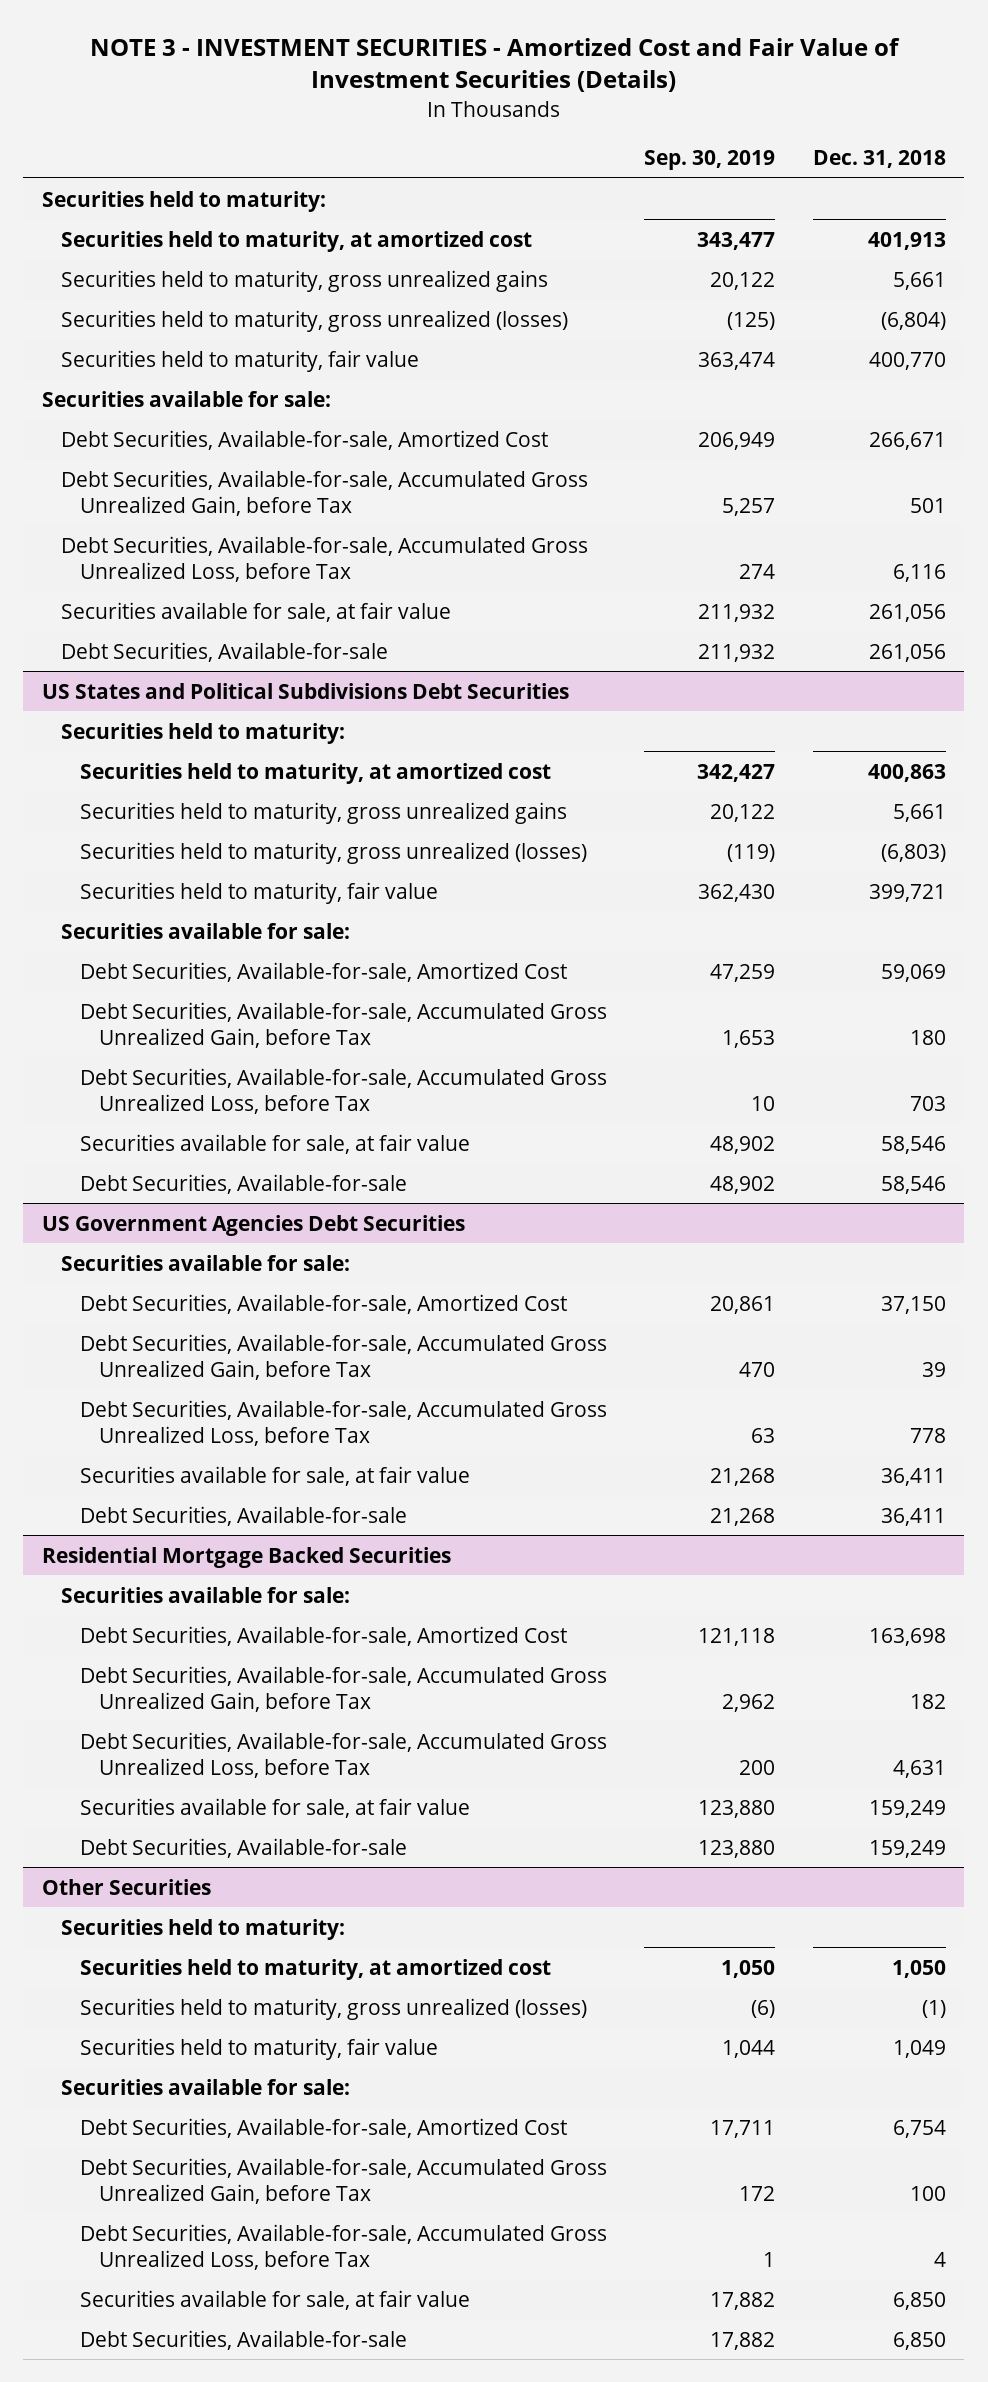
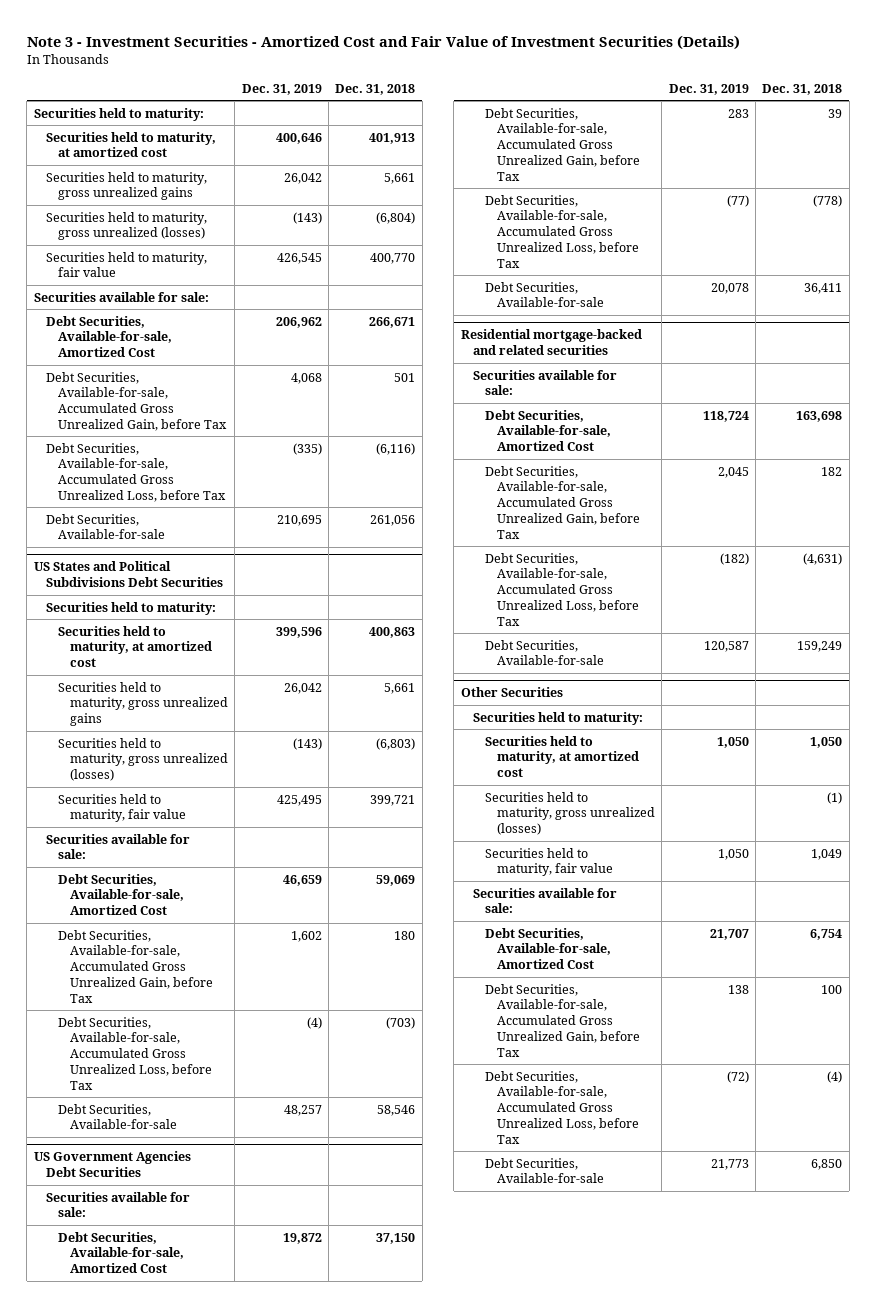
[89,37,900,93] NOTE 3 - INVESTMENT SECURITIES - Amortized Cost and Fair Value of Investment Securities (Details) -> [26,34,740,50] Note 3 - Investment Securities - Amortized Cost and Fair Value of Investment Securities (Details)
[644,150,776,171] Sep. 30, 2019 -> none
none -> [241,83,322,95] Dec. 31, 2019
[60,601,451,622] Securities available for sale, at fair value -> none
[892,563,946,582] 6,116 -> [376,442,416,455] (6,116)
[80,1133,471,1154] Securities available for sale, at fair value -> none
[909,1095,946,1111] 703 -> [386,1016,416,1029] (703)
[80,1465,471,1486] Securities available for sale, at fair value -> none
[909,1427,946,1443] 778 -> [813,194,843,207] (778)
[41,1546,451,1568] Residential Mortgage Backed Securities -> [460,329,642,356] Residential mortgage-backed and related securities
[80,1797,471,1818] Securities available for sale, at fair value -> none
[892,1759,946,1778] 4,631 -> [803,552,843,565] (4,631)
[80,2289,471,2310] Securities available for sale, at fair value -> none
[933,2251,946,2267] 4 -> [827,1070,843,1083] (4)

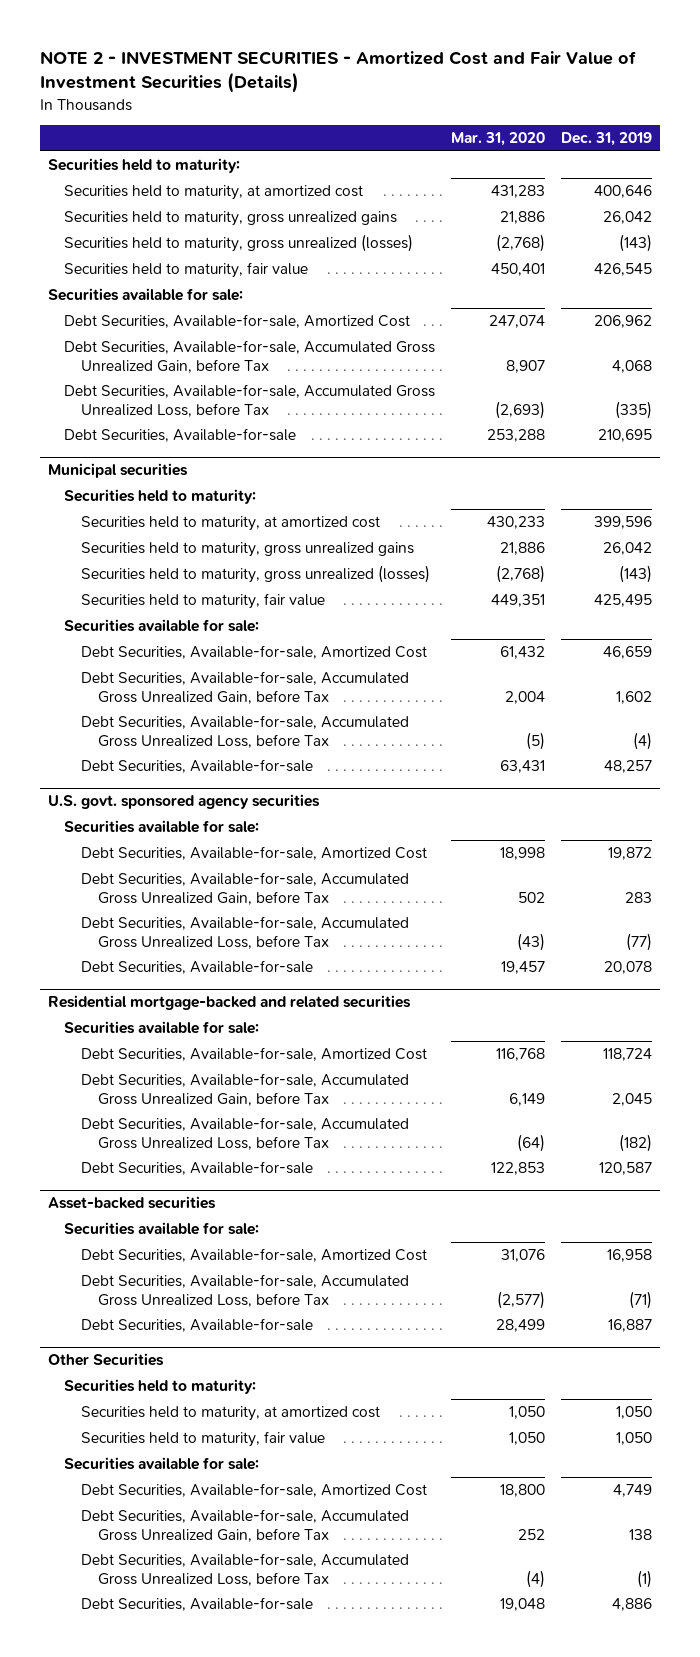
[26,34,740,50] Note 3 - Investment Securities - Amortized Cost and Fair Value of Investment Securities (Details) -> [39,51,636,94] NOTE 2 - INVESTMENT SECURITIES - Amortized Cost and Fair Value of Investment Securities (Details)
[335,83,416,95] Dec. 31, 2018 -> none
none -> [451,132,546,147] Mar. 31, 2020
[33,561,223,588] US States and Political Subdivisions Debt Securities -> [47,463,188,479] Municipal securities
[33,1151,191,1178] US Government Agencies Debt Securities -> [47,794,320,810] U.S. govt. sponsored agency securities
none -> [47,1196,216,1210] Asset-backed securities
none -> [64,1222,260,1236] Securities available for sale:
none -> [81,1248,428,1263] Debt Securities, Available-for-sale, Amortized Cost
none -> [81,1274,410,1307] Debt Securities, Available-for-sale, Accumulated Gross Unrealized Loss, before Tax
none -> [81,1318,314,1333] Debt Securities, Available-for-sale
[484,791,655,836] Securities held to maturity, gross unrealized (losses) -> none
[709,928,749,940] 21,707 -> [613,1484,653,1498] 4,749
[726,1070,749,1083] (72) -> [637,1569,653,1588] (1)
[710,1158,749,1170] 21,773 -> [612,1598,653,1612] 4,886

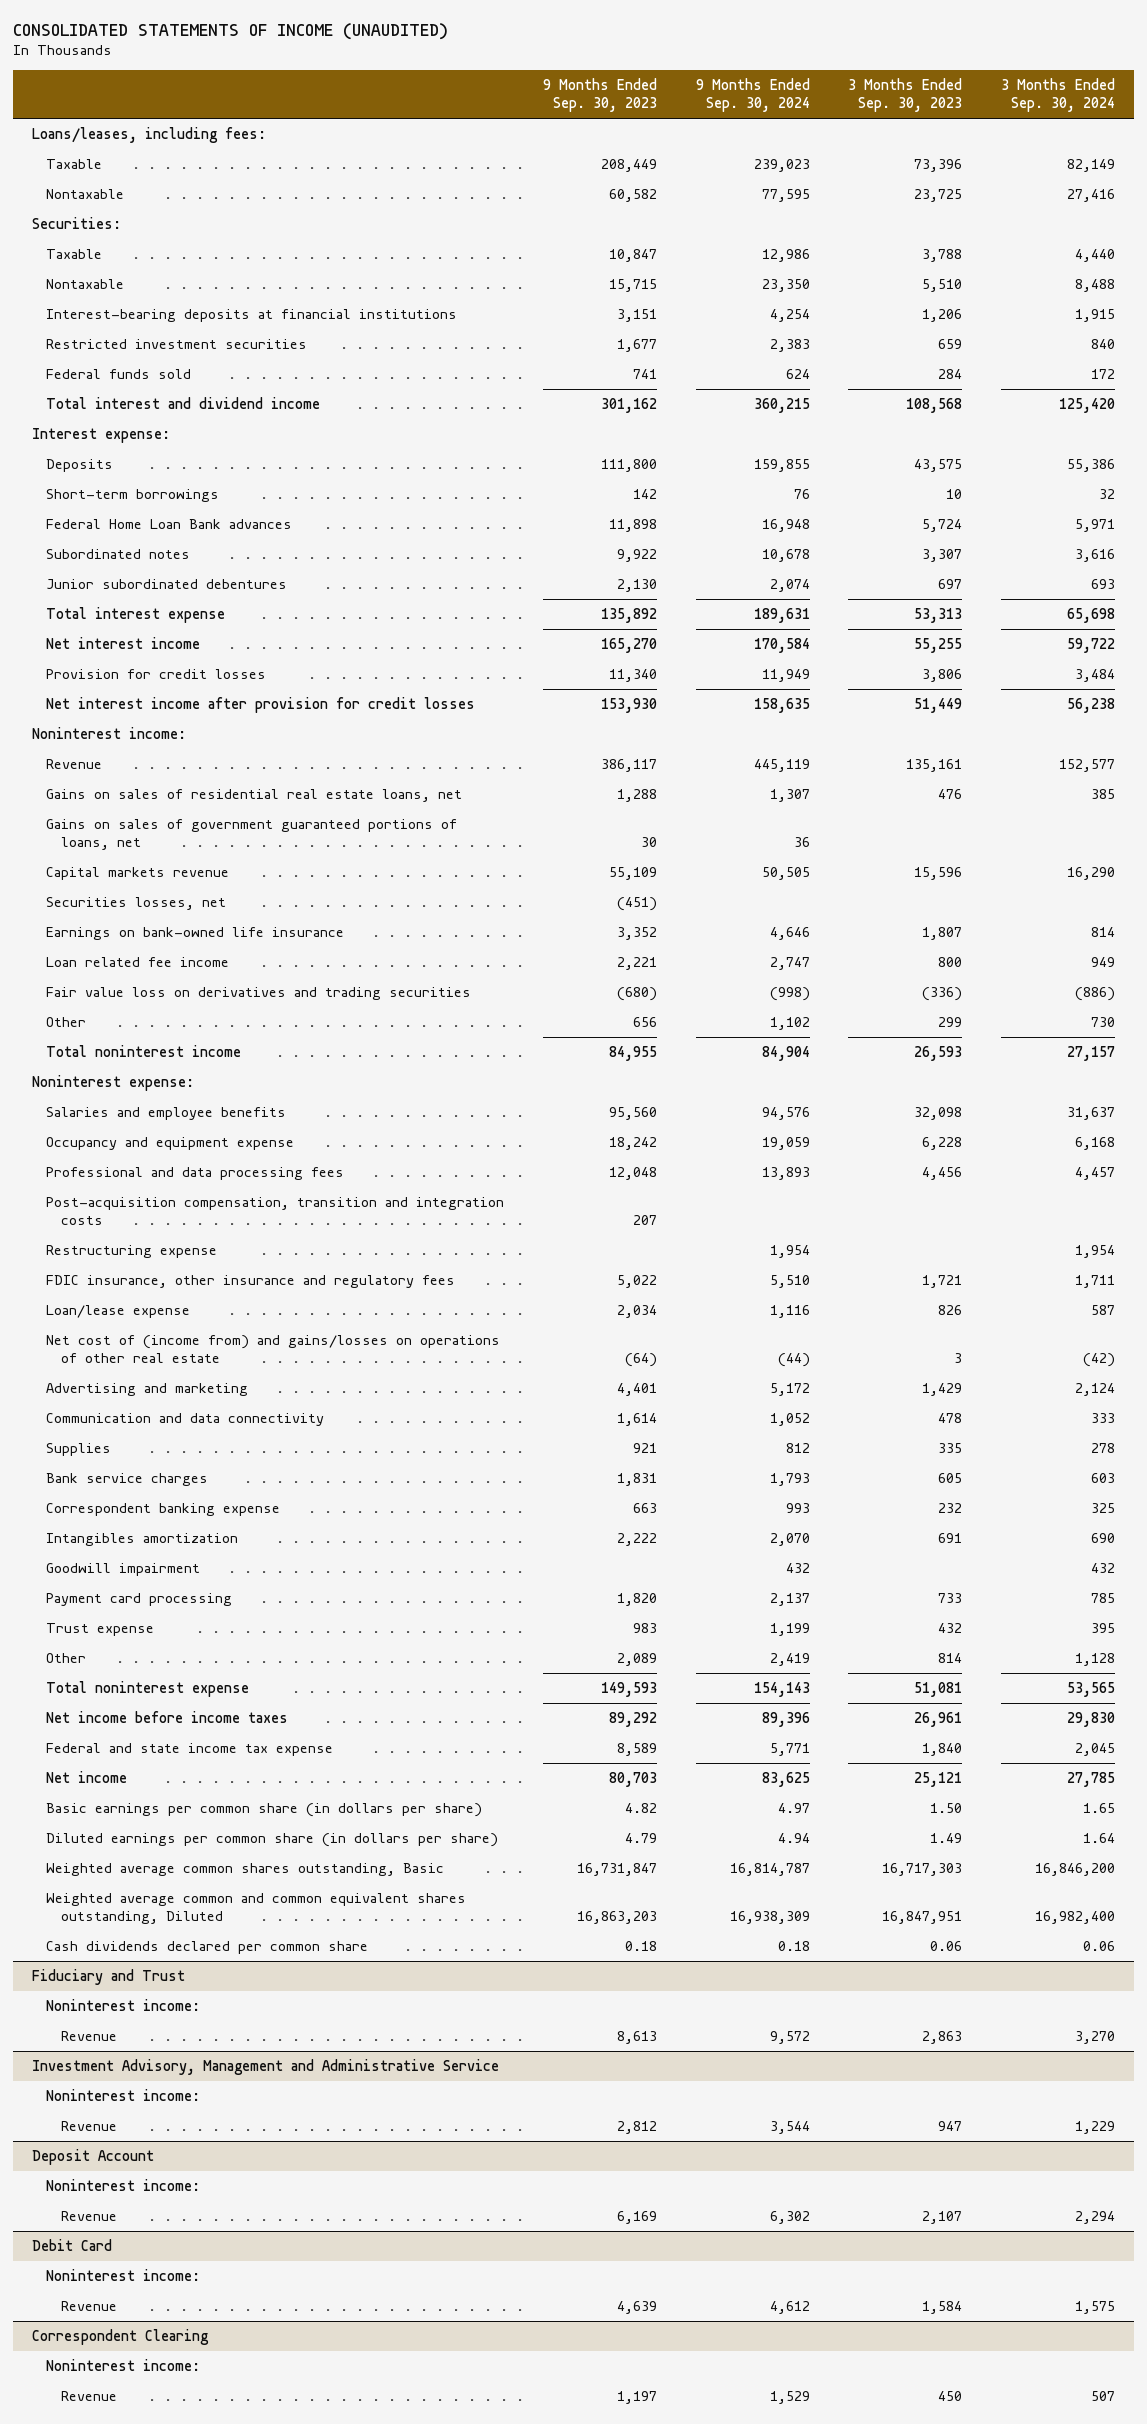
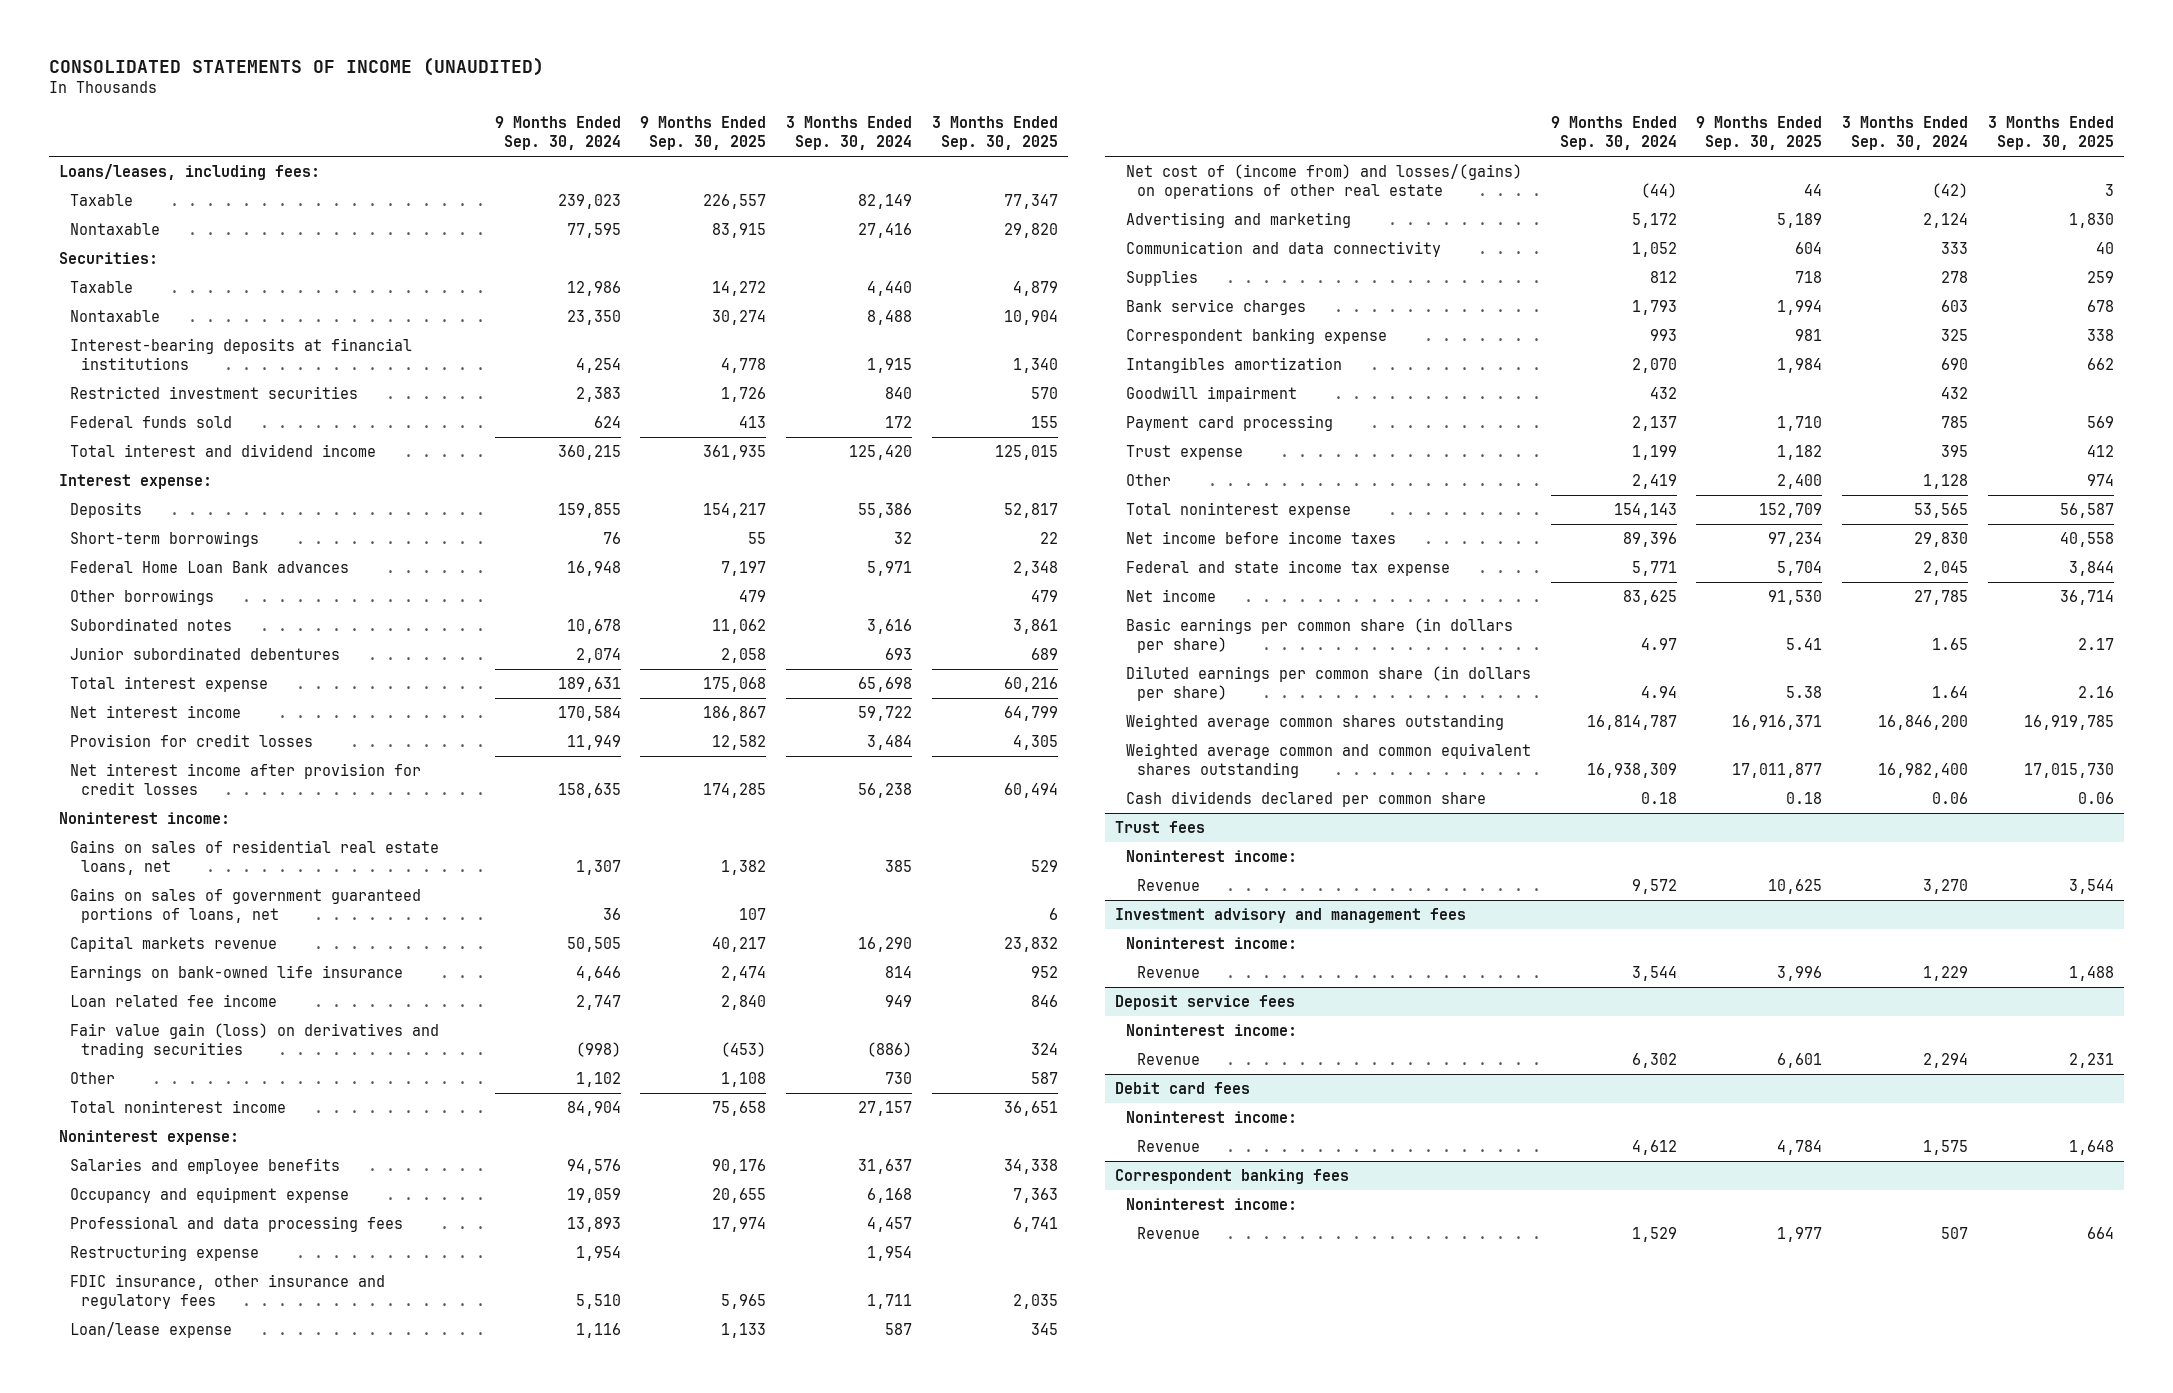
[543,77,658,113] 9 Months Ended Sep. 30, 2023 -> none
[848,77,963,113] 3 Months Ended Sep. 30, 2023 -> none
none -> [640,116,767,151] 9 Months Ended Sep. 30, 2025
none -> [931,116,1058,151] 3 Months Ended Sep. 30, 2025
none -> [70,588,215,605] Other borrowings
[46,758,103,769] Revenue -> none
[46,896,227,910] Securities losses, net -> none
[46,986,472,1000] Fair value loss on derivatives and trading securities -> [70,1022,440,1059] Fair value gain (loss) on derivatives and trading securities
[46,1196,505,1226] Post-acquisition compensation, transition and integration costs -> none
[46,1334,501,1364] Net cost of (income from) and gains/losses on operations of other real estate -> [1126,163,1523,200] Net cost of (income from) and losses/(gains) on operations of other real estate
[46,1862,445,1876] Weighted average common shares outstanding, Basic -> [1126,713,1505,730] Weighted average common shares outstanding
[46,1892,467,1925] Weighted average common and common equivalent shares outstanding, Diluted -> [1126,742,1532,779] Weighted average common and common equivalent shares outstanding
[32,1968,186,1985] Fiduciary and Trust -> [1115,820,1206,833] Trust fees
[32,2058,500,2075] Investment Advisory, Management and Administrative Service -> [1115,907,1467,923] Investment advisory and management fees
[32,2148,155,2165] Deposit Account -> [1115,994,1296,1010] Deposit service fees
[32,2238,113,2251] Debit Card -> [1115,1081,1251,1094] Debit card fees
[32,2328,210,2345] Correspondent Clearing -> [1115,1168,1350,1184] Correspondent banking fees

